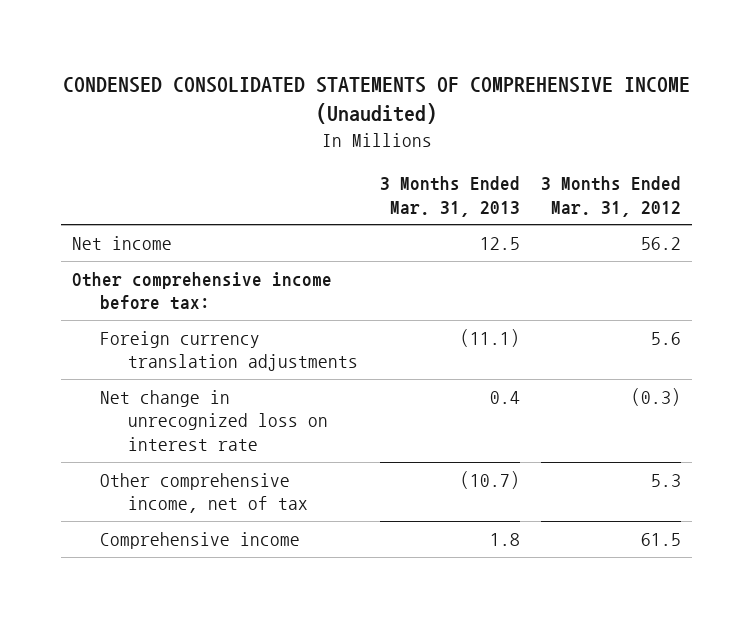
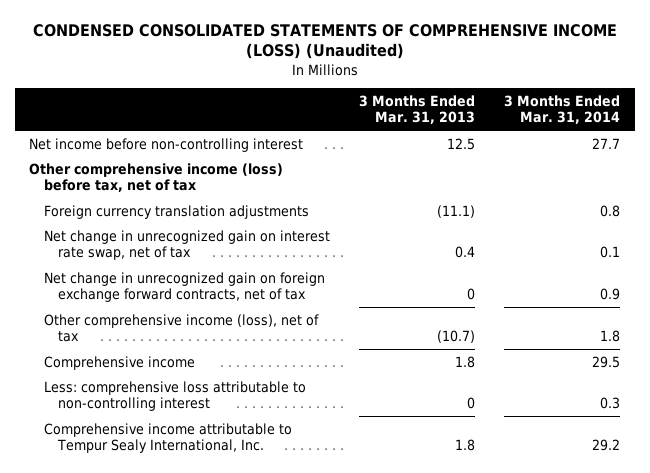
[62,76,690,125] CONDENSED CONSOLIDATED STATEMENTS OF COMPREHENSIVE INCOME (Unaudited) -> [32,23,617,60] CONDENSED CONSOLIDATED STATEMENTS OF COMPREHENSIVE INCOME (LOSS) (Unaudited)
[541,176,682,217] 3 Months Ended Mar. 31, 2012 -> none
none -> [504,94,621,125] 3 Months Ended Mar. 31, 2014
[72,235,173,250] Net income -> [29,137,304,152] Net income before non-controlling interest
[72,271,333,311] Other comprehensive income before tax: -> [29,162,284,193] Other comprehensive income (loss) before tax, net of tax
[100,389,329,451] Net change in unrecognized loss on interest rate -> [43,229,330,261] Net change in unrecognized gain on interest rate swap, net of tax
none -> [43,271,325,303] Net change in unrecognized gain on foreign exchange forward contracts, net of tax
[100,472,309,514] Other comprehensive income, net of tax -> [43,313,319,343] Other comprehensive income (loss), net of tax
none -> [43,380,306,412] Less: comprehensive loss attributable to non-controlling interest
none -> [43,422,292,454] Comprehensive income attributable to Tempur Sealy International, Inc.

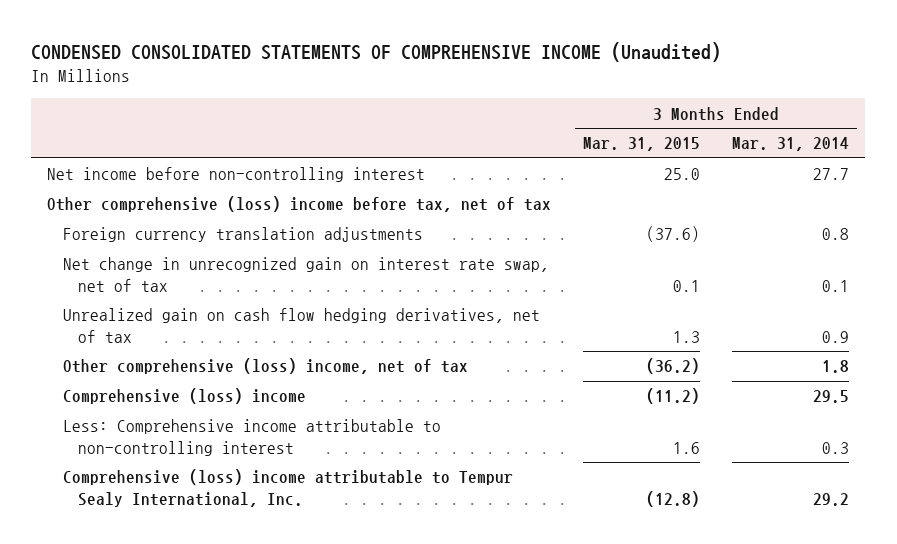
[32,23,617,60] CONDENSED CONSOLIDATED STATEMENTS OF COMPREHENSIVE INCOME (LOSS) (Unaudited) -> [31,41,722,62] CONDENSED CONSOLIDATED STATEMENTS OF COMPREHENSIVE INCOME (Unaudited)
[358,94,475,125] 3 Months Ended Mar. 31, 2013 -> none
none -> [583,137,701,152] Mar. 31, 2015
[29,162,284,193] Other comprehensive income (loss) before tax, net of tax -> [47,196,552,213] Other comprehensive (loss) income before tax, net of tax
[43,271,325,303] Net change in unrecognized gain on foreign exchange forward contracts, net of tax -> [62,308,540,344] Unrealized gain on cash flow hedging derivatives, net of tax
[43,313,319,343] Other comprehensive income (loss), net of tax -> [62,358,468,375] Other comprehensive (loss) income, net of tax
[43,355,195,370] Comprehensive income -> [62,388,306,405] Comprehensive (loss) income
[43,380,306,412] Less: comprehensive loss attributable to non-controlling interest -> [62,419,441,457] Less: Comprehensive income attributable to non-controlling interest
[43,422,292,454] Comprehensive income attributable to Tempur Sealy International, Inc. -> [62,469,513,508] Comprehensive (loss) income attributable to Tempur Sealy International, Inc.

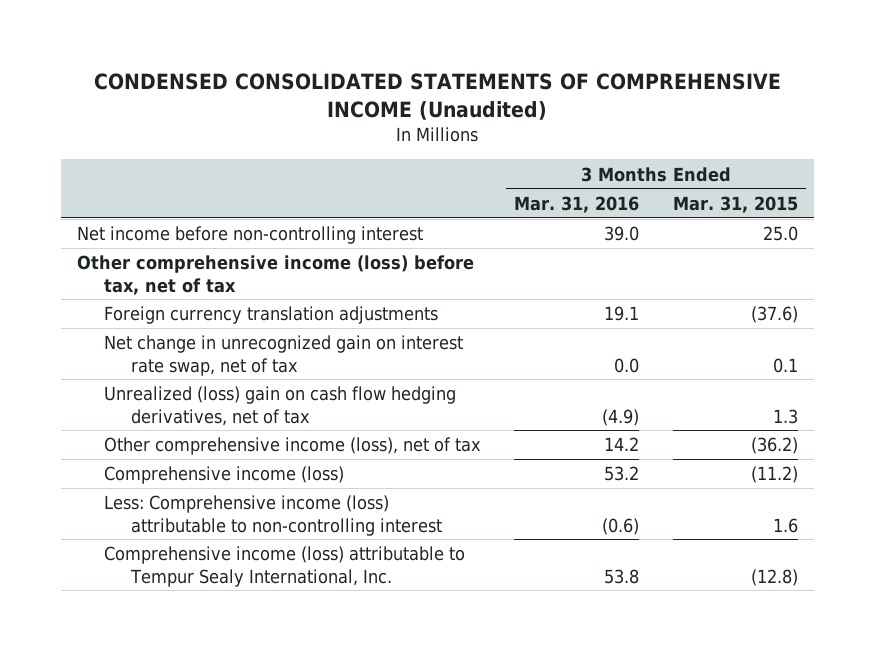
[732,137,850,152] Mar. 31, 2014 -> none
none -> [514,195,640,213] Mar. 31, 2016
[47,196,552,213] Other comprehensive (loss) income before tax, net of tax -> [77,255,475,295] Other comprehensive income (loss) before tax, net of tax
[62,308,540,344] Unrealized gain on cash flow hedging derivatives, net of tax -> [104,386,457,426] Unrealized (loss) gain on cash flow hedging derivatives, net of tax
[62,358,468,375] Other comprehensive (loss) income, net of tax -> [104,437,482,456] Other comprehensive income (loss), net of tax
[62,388,306,405] Comprehensive (loss) income -> [104,466,345,485] Comprehensive income (loss)
[62,419,441,457] Less: Comprehensive income attributable to non-controlling interest -> [104,495,443,536] Less: Comprehensive income (loss) attributable to non-controlling interest
[62,469,513,508] Comprehensive (loss) income attributable to Tempur Sealy International, Inc. -> [104,546,466,587] Comprehensive income (loss) attributable to Tempur Sealy International, Inc.

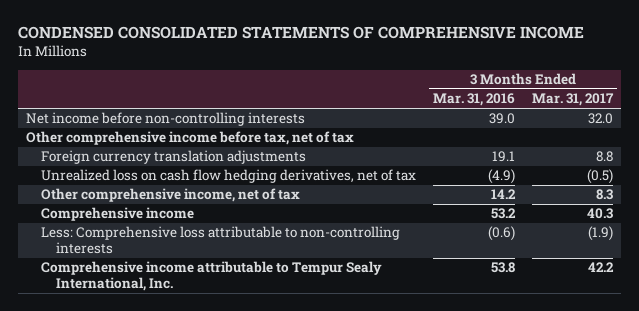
[94,72,782,120] CONDENSED CONSOLIDATED STATEMENTS OF COMPREHENSIVE INCOME (Unaudited) -> [17,26,584,40] CONDENSED CONSOLIDATED STATEMENTS OF COMPREHENSIVE INCOME
[672,195,798,213] Mar. 31, 2015 -> none
none -> [531,93,614,107] Mar. 31, 2017
[77,226,424,245] Net income before non-controlling interest -> [26,112,306,127] Net income before non-controlling interests
[77,255,475,295] Other comprehensive income (loss) before tax, net of tax -> [26,131,355,146] Other comprehensive income before tax, net of tax
[104,335,464,376] Net change in unrecognized gain on interest rate swap, net of tax -> none
[104,386,457,426] Unrealized (loss) gain on cash flow hedging derivatives, net of tax -> [41,169,417,184] Unrealized loss on cash flow hedging derivatives, net of tax
[104,437,482,456] Other comprehensive income (loss), net of tax -> [41,188,301,203] Other comprehensive income, net of tax
[104,466,345,485] Comprehensive income (loss) -> [41,207,195,222] Comprehensive income
[104,495,443,536] Less: Comprehensive income (loss) attributable to non-controlling interest -> [41,226,401,255] Less: Comprehensive loss attributable to non-controlling interests
[104,546,466,587] Comprehensive income (loss) attributable to Tempur Sealy International, Inc. -> [41,261,383,292] Comprehensive income attributable to Tempur Sealy International, Inc.

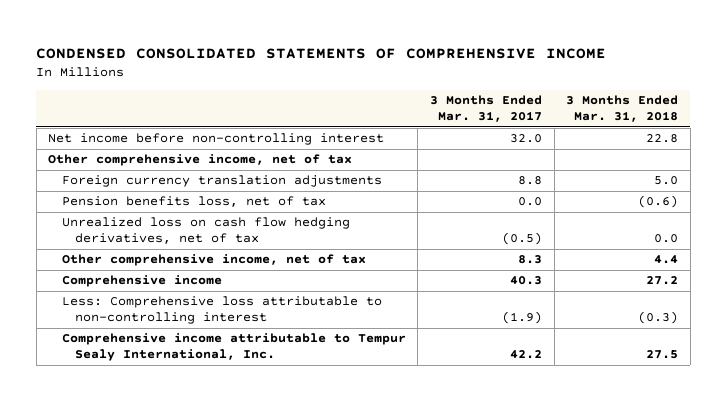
[432,93,515,107] Mar. 31, 2016 -> none
none -> [566,95,679,123] 3 Months Ended Mar. 31, 2018
[26,112,306,127] Net income before non-controlling interests -> [48,133,385,146] Net income before non-controlling interest
[26,131,355,146] Other comprehensive income before tax, net of tax -> [48,154,353,167] Other comprehensive income, net of tax
none -> [61,196,326,208] Pension benefits loss, net of tax
[41,226,401,255] Less: Comprehensive loss attributable to non-controlling interests -> [61,296,382,325] Less: Comprehensive loss attributable to non-controlling interest

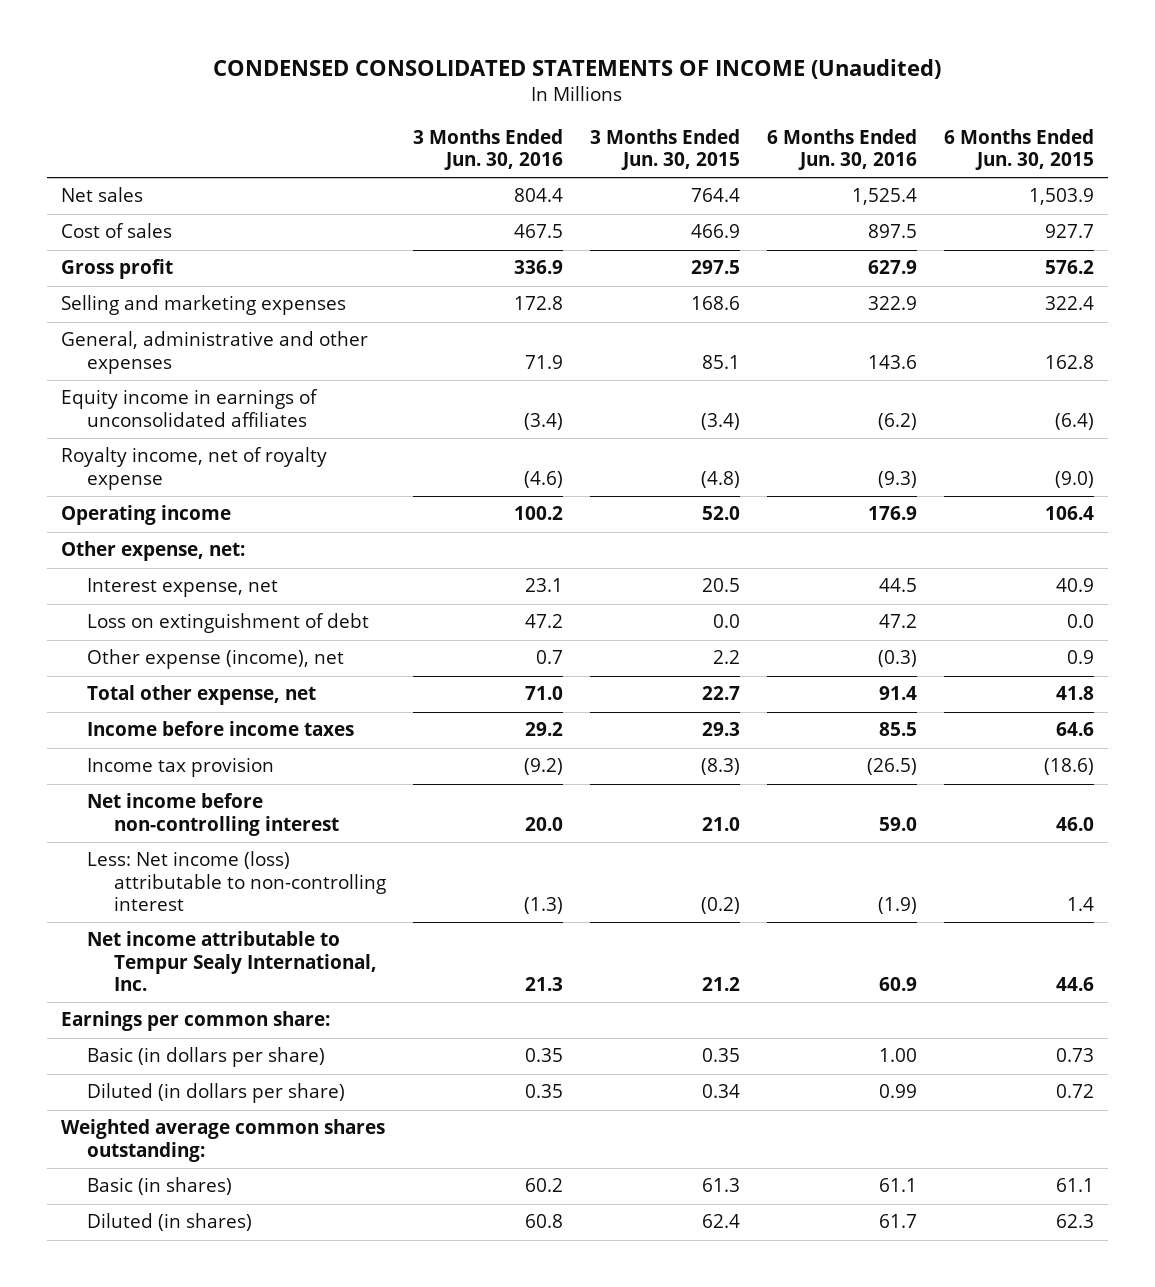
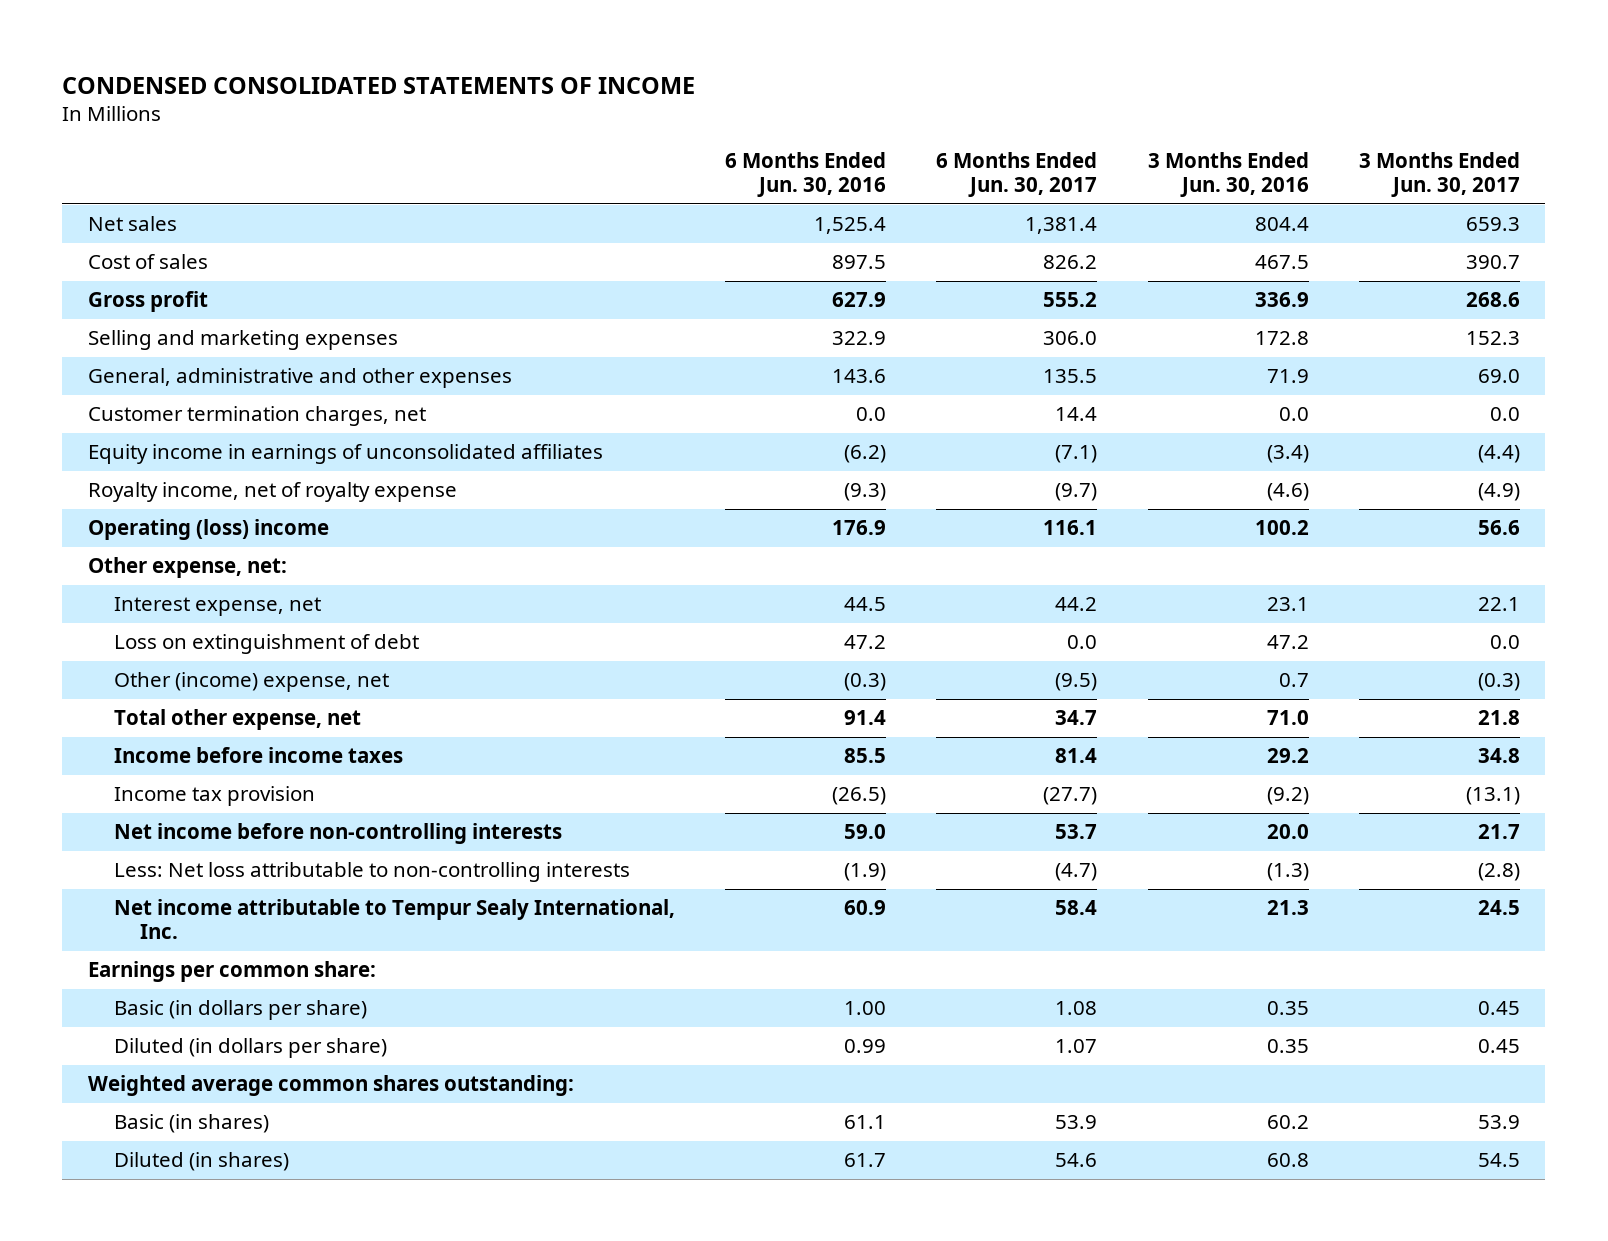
[213,58,942,79] CONDENSED CONSOLIDATED STATEMENTS OF INCOME (Unaudited) -> [62,76,696,94] CONDENSED CONSOLIDATED STATEMENTS OF INCOME
[589,128,740,171] 3 Months Ended Jun. 30, 2015 -> none
[944,128,1095,171] 6 Months Ended Jun. 30, 2015 -> none
none -> [936,151,1098,197] 6 Months Ended Jun. 30, 2017
none -> [1358,151,1520,197] 3 Months Ended Jun. 30, 2017
none -> [87,406,426,427] Customer termination charges, net
[60,505,231,526] Operating income -> [87,519,329,541] Operating (loss) income
[87,649,345,670] Other expense (income), net -> [113,672,389,693] Other (income) expense, net
[87,793,339,836] Net income before non-controlling interest -> [113,823,562,845] Net income before non-controlling interests
[87,851,386,912] Less: Net income (loss) attributable to non-controlling interest -> [113,862,630,883] Less: Net loss attributable to non-controlling interests

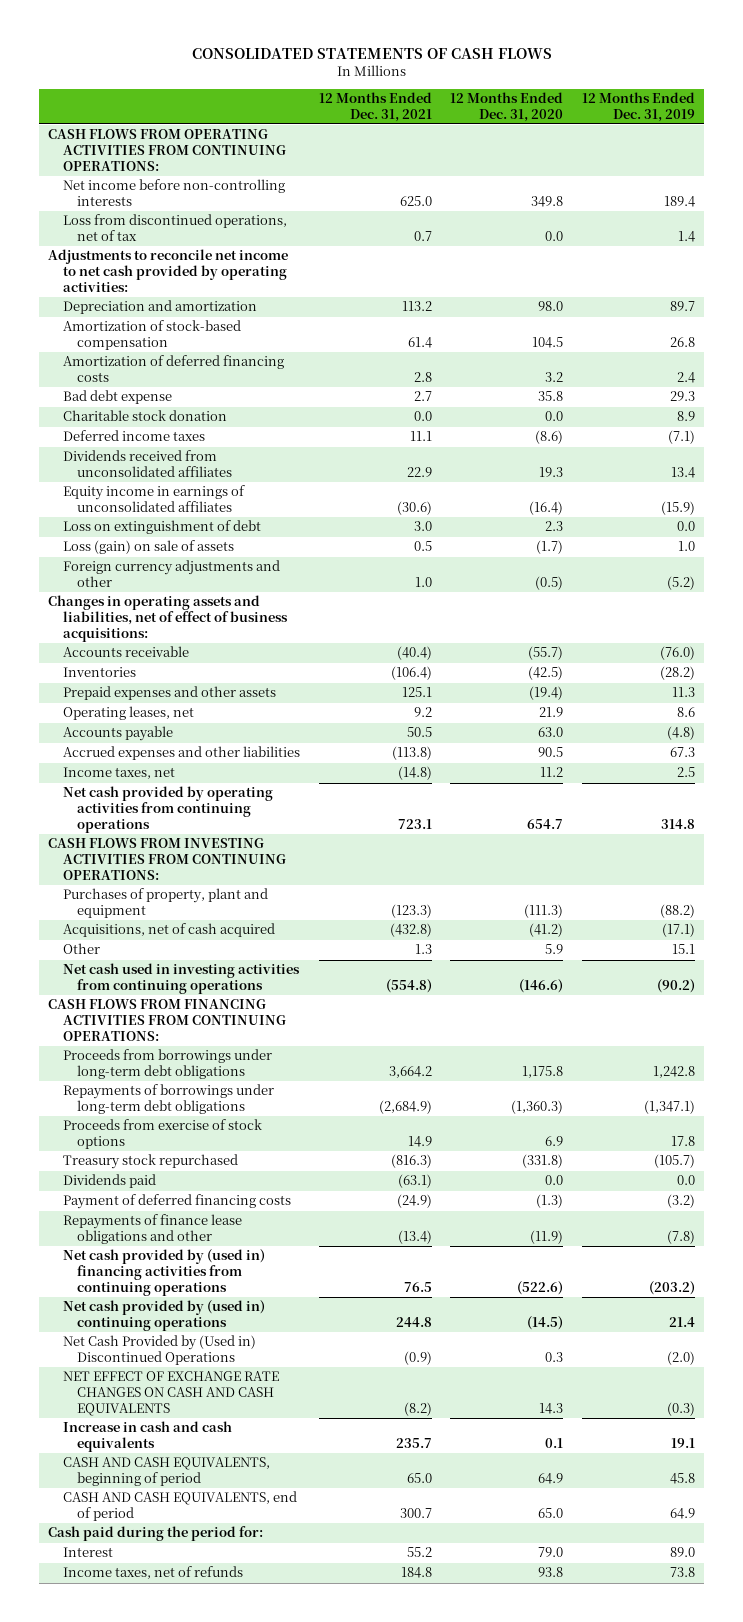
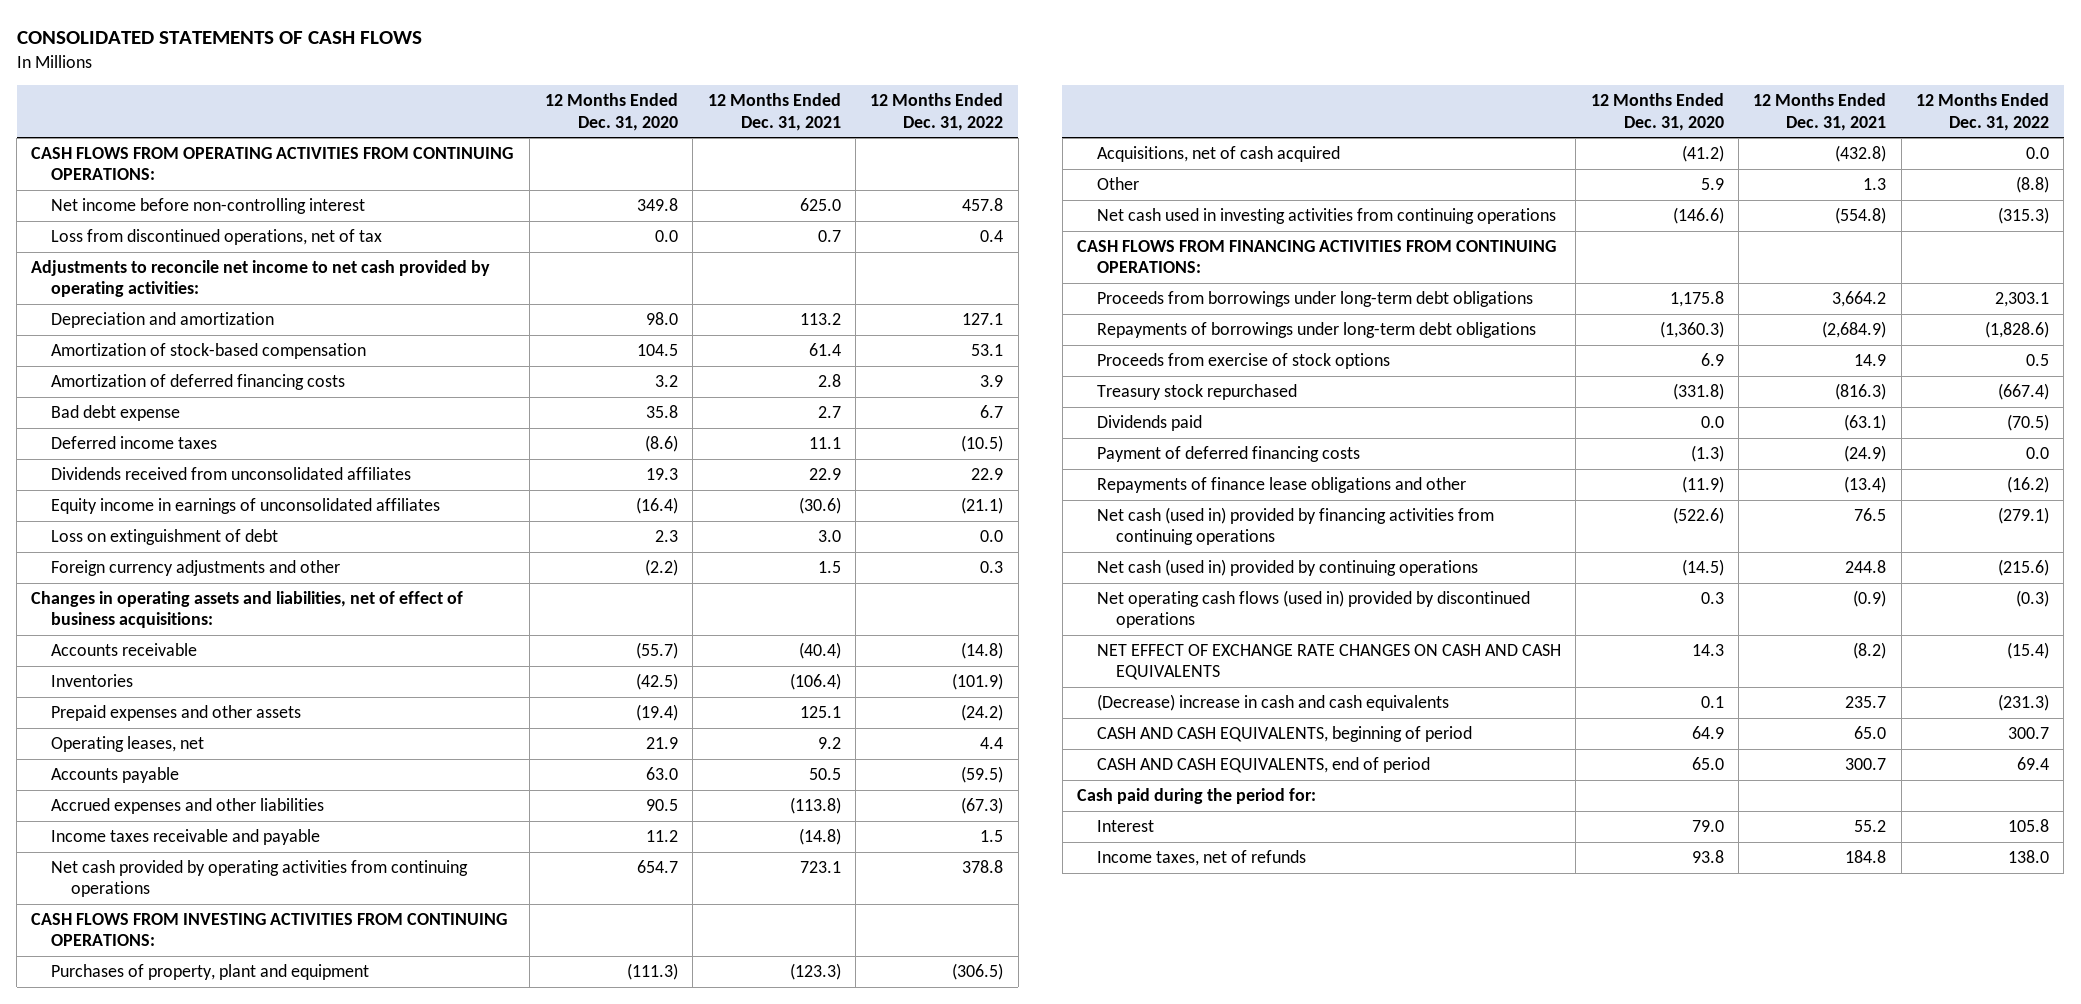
[581,92,695,122] 12 Months Ended Dec. 31, 2019 -> none
none -> [870,93,1004,131] 12 Months Ended Dec. 31, 2022
[62,179,285,207] Net income before non-controlling interests -> [51,198,366,215] Net income before non-controlling interest
[62,410,227,422] Charitable stock donation -> none
[62,540,234,555] Loss (gain) on sale of assets -> none
[414,577,432,588] 1.0 -> [817,561,841,574] 1.5
[535,576,564,591] (0.5) -> [644,559,678,577] (2.2)
[62,767,175,780] Income taxes, net -> [51,829,321,846] Income taxes receivable and payable
[62,1249,265,1296] Net cash provided by (used in) financing activities from continuing operations -> [1096,507,1494,546] Net cash (used in) provided by financing activities from continuing operations
[62,1300,265,1332] Net cash provided by (used in) continuing operations -> [1096,559,1478,577] Net cash (used in) provided by continuing operations
[62,1335,256,1366] Net Cash Provided by (Used in) Discontinued Operations -> [1096,590,1530,629] Net operating cash flows (used in) provided by discontinued operations
[62,1421,232,1453] Increase in cash and cash equivalents -> [1096,694,1449,712] (Decrease) increase in cash and cash equivalents

